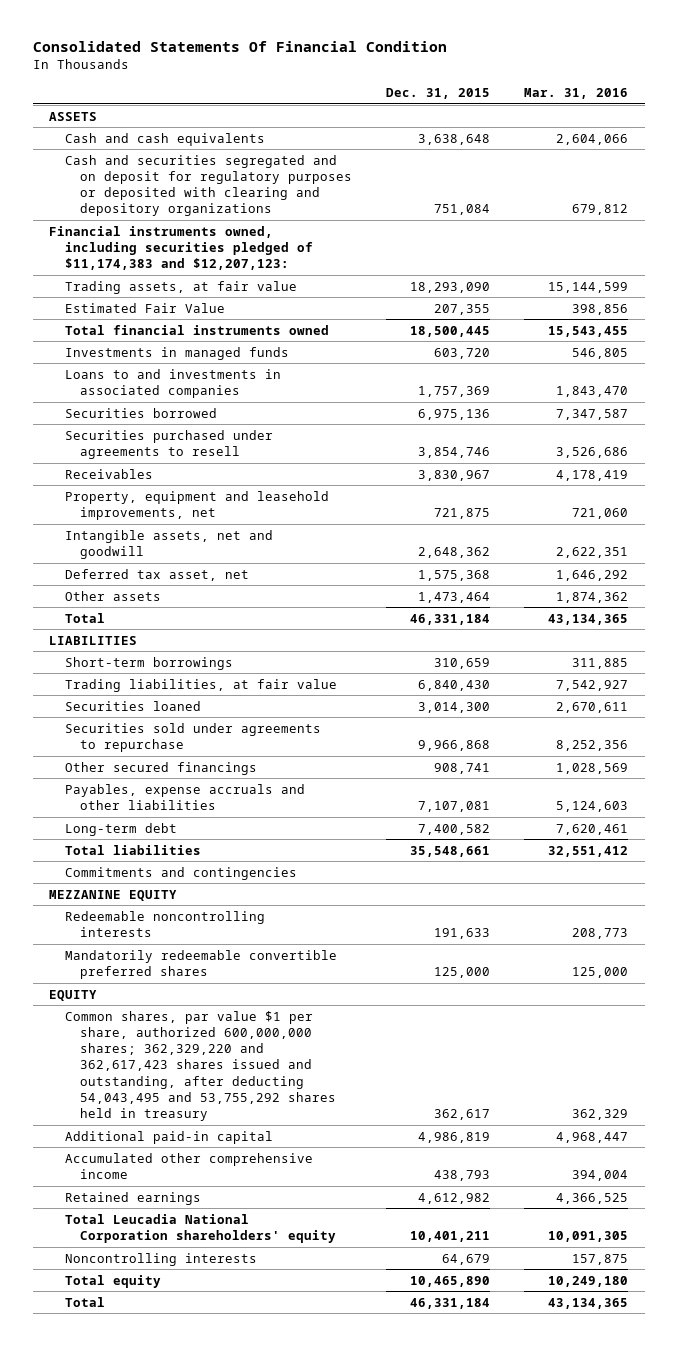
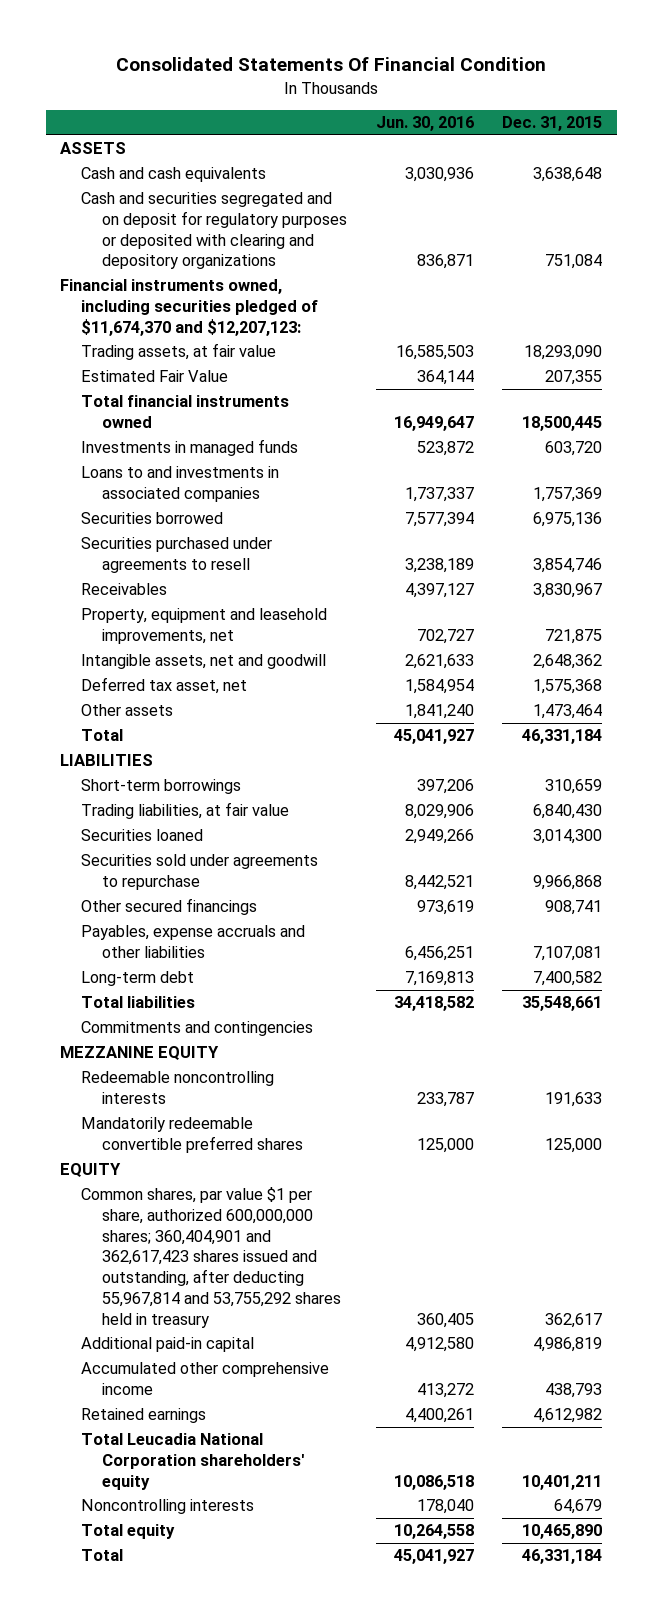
[524,88,629,100] Mar. 31, 2016 -> none
none -> [375,116,474,132] Jun. 30, 2016
[49,225,313,271] Financial instruments owned, including securities pledged of $11,174,383 and $12,207,123: -> [60,279,319,336] Financial instruments owned, including securities pledged of $11,674,370 and $12,207,123:
[64,1010,337,1122] Common shares, par value $1 per share, authorized 600,000,000 shares; 362,329,220 and 362,617,423 shares issued and outstanding, after deducting 54,043,495 and 53,755,292 shares held in treasury -> [81,1187,342,1328] Common shares, par value $1 per share, authorized 600,000,000 shares; 360,404,901 and 362,617,423 shares issued and outstanding, after deducting 55,967,814 and 53,755,292 shares held in treasury

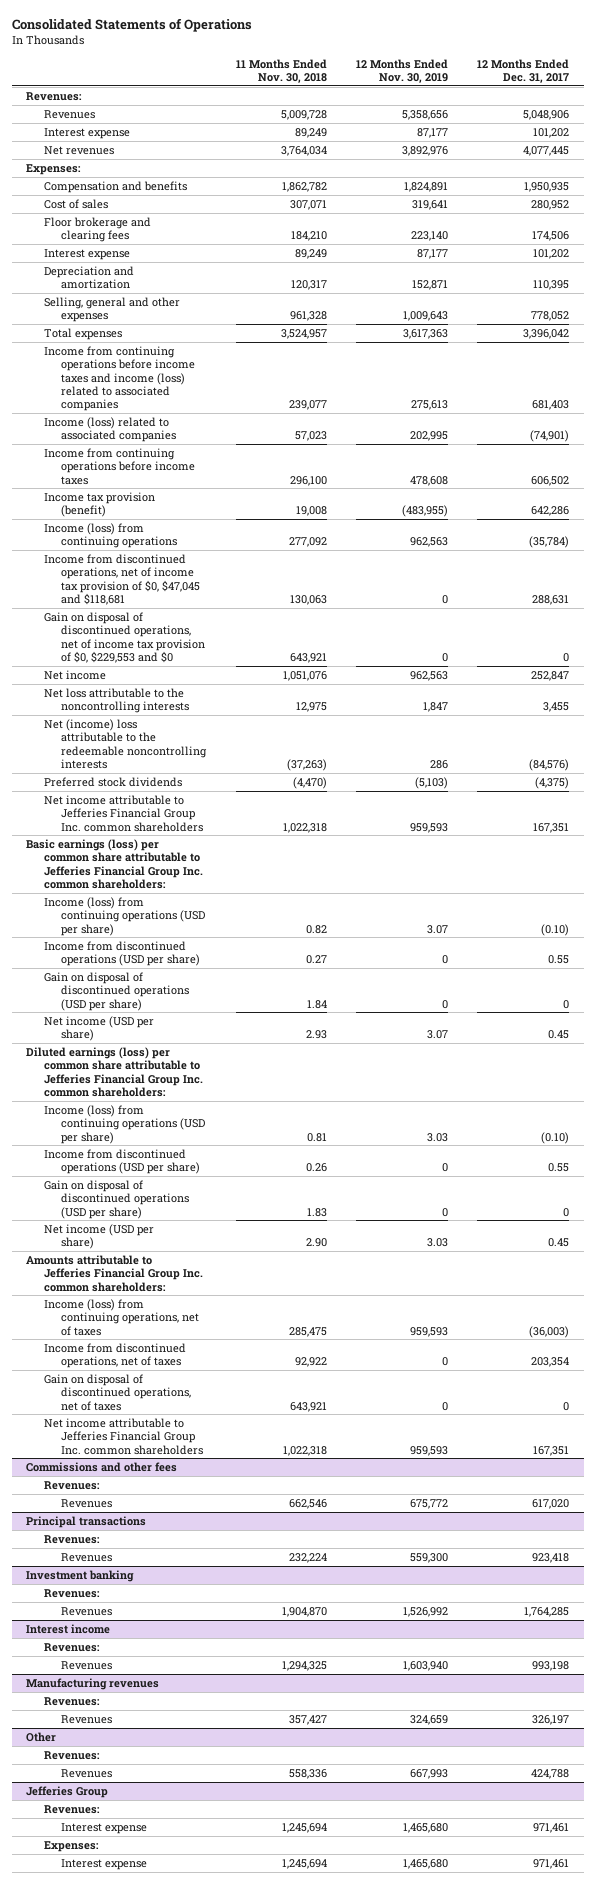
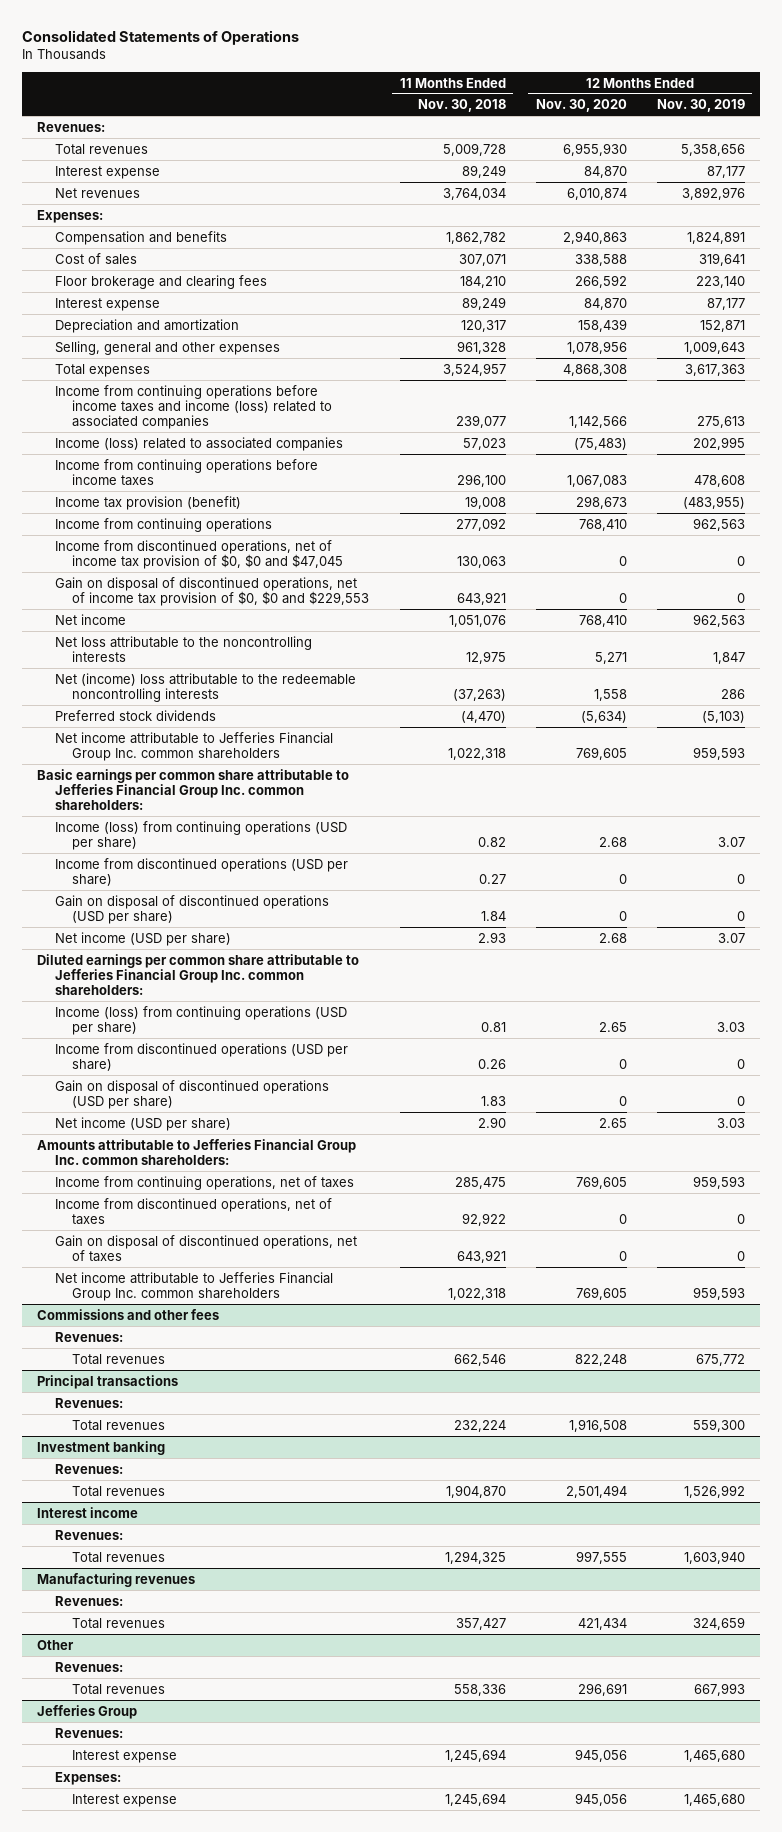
[477,58,570,84] 12 Months Ended Dec. 31, 2017 -> none
none -> [535,99,627,113] Nov. 30, 2020
[43,109,95,119] Revenues -> [54,143,148,155] Total revenues
[43,522,178,549] Income (loss) from continuing operations -> [54,517,272,532] Income from continuing operations
[43,553,201,605] Income from discontinued operations, net of income tax provision of $0, $47,045 and $118,681 -> [54,539,344,569] Income from discontinued operations, net of income tax provision of $0, $0 and $47,045
[43,611,206,663] Gain on disposal of discontinued operations, net of income tax provision of $0, $229,553 and $0 -> [54,576,370,606] Gain on disposal of discontinued operations, net of income tax provision of $0, $0 and $229,553
[26,838,203,889] Basic earnings (loss) per common share attributable to Jefferies Financial Group Inc. common shareholders: -> [37,768,350,811] Basic earnings per common share attributable to Jefferies Financial Group Inc. common shareholders:
[26,1046,203,1097] Diluted earnings (loss) per common share attributable to Jefferies Financial Group Inc. common shareholders: -> [37,953,360,996] Diluted earnings per common share attributable to Jefferies Financial Group Inc. common shareholders:
[43,1298,200,1336] Income (loss) from continuing operations, net of taxes -> [54,1175,354,1190] Income from continuing operations, net of taxes
[61,1498,113,1508] Revenues -> [72,1353,166,1365] Total revenues
[61,1552,113,1562] Revenues -> [72,1419,166,1431] Total revenues
[61,1606,113,1616] Revenues -> [72,1485,166,1497] Total revenues
[61,1660,113,1670] Revenues -> [72,1551,166,1563] Total revenues
[61,1714,113,1724] Revenues -> [72,1617,166,1629] Total revenues
[61,1768,113,1778] Revenues -> [72,1683,166,1695] Total revenues

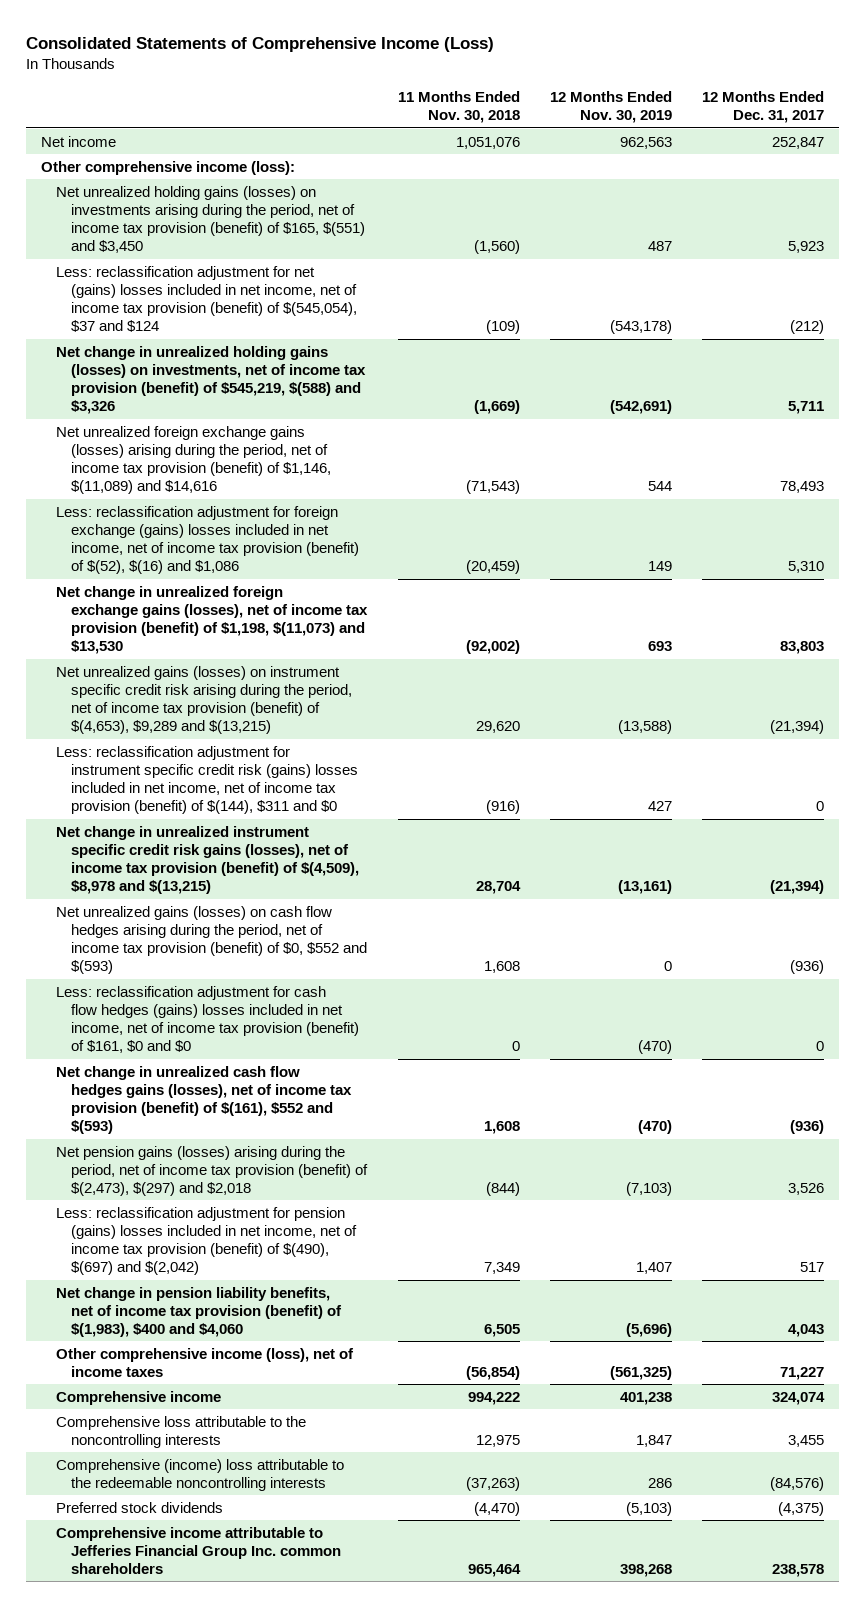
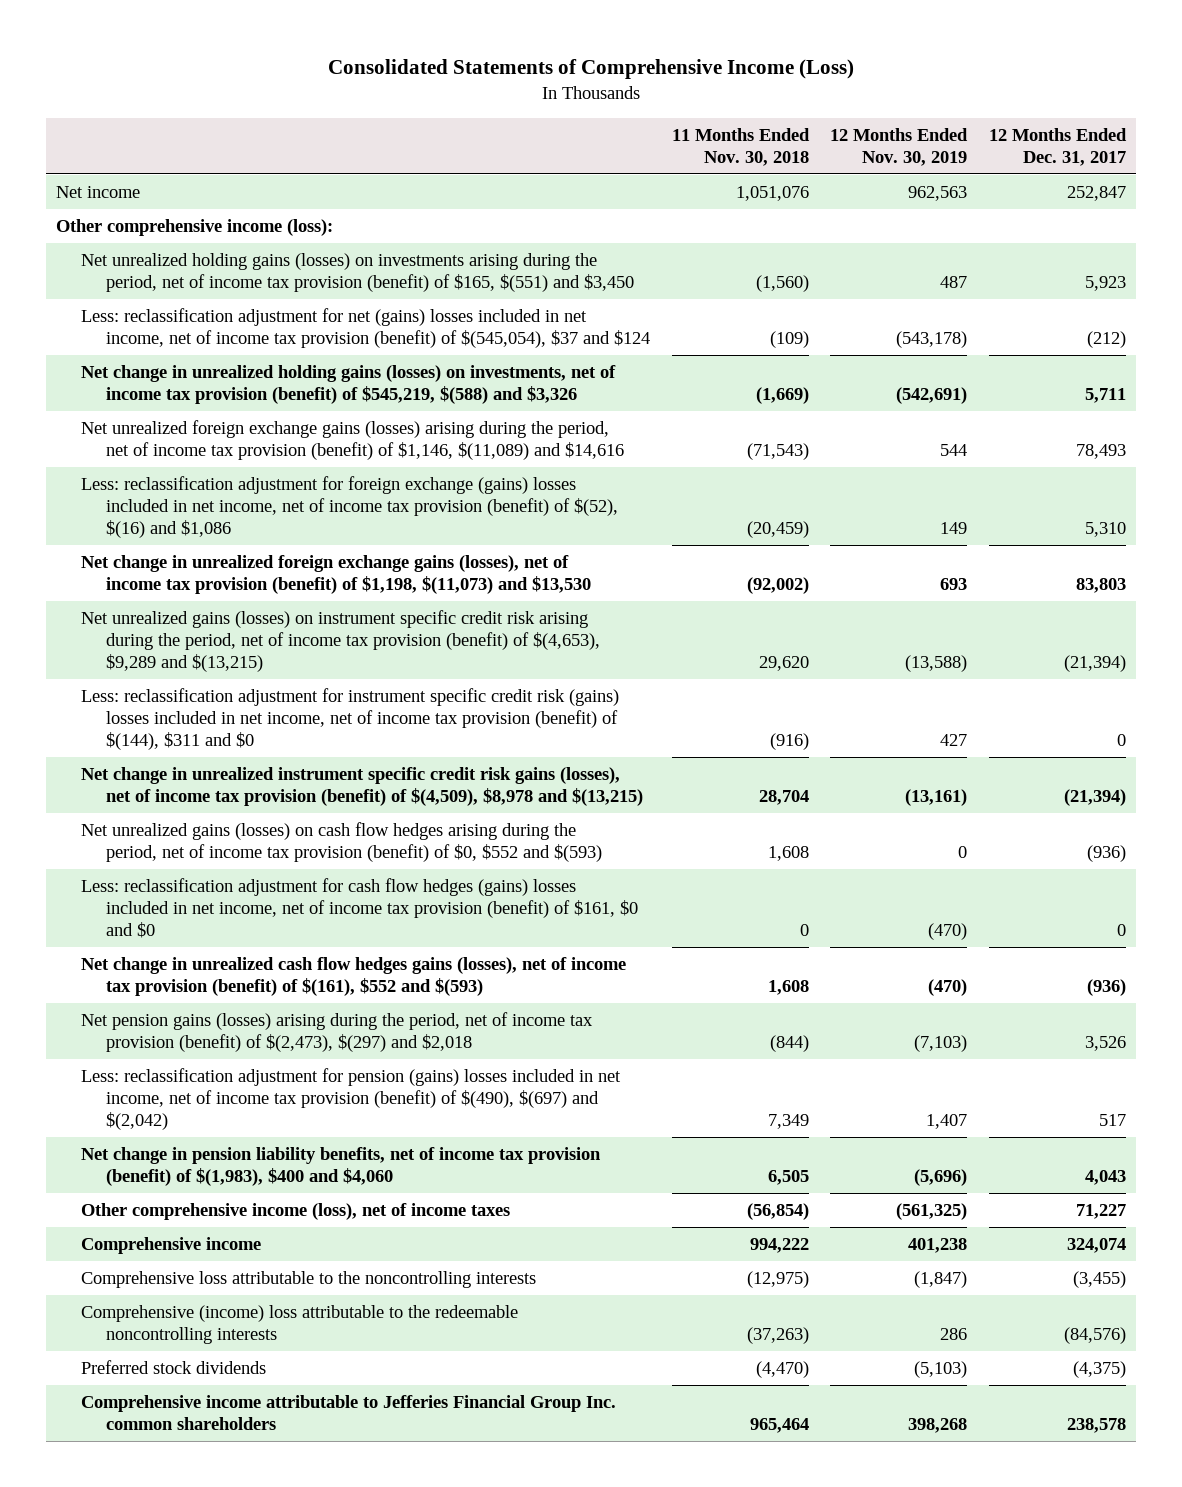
[475,1434,520,1447] 12,975 -> [746,1270,809,1288] (12,975)
[635,1434,672,1447] 1,847 -> [914,1270,968,1288] (1,847)
[788,1434,825,1447] 3,455 -> [1072,1270,1126,1288] (3,455)

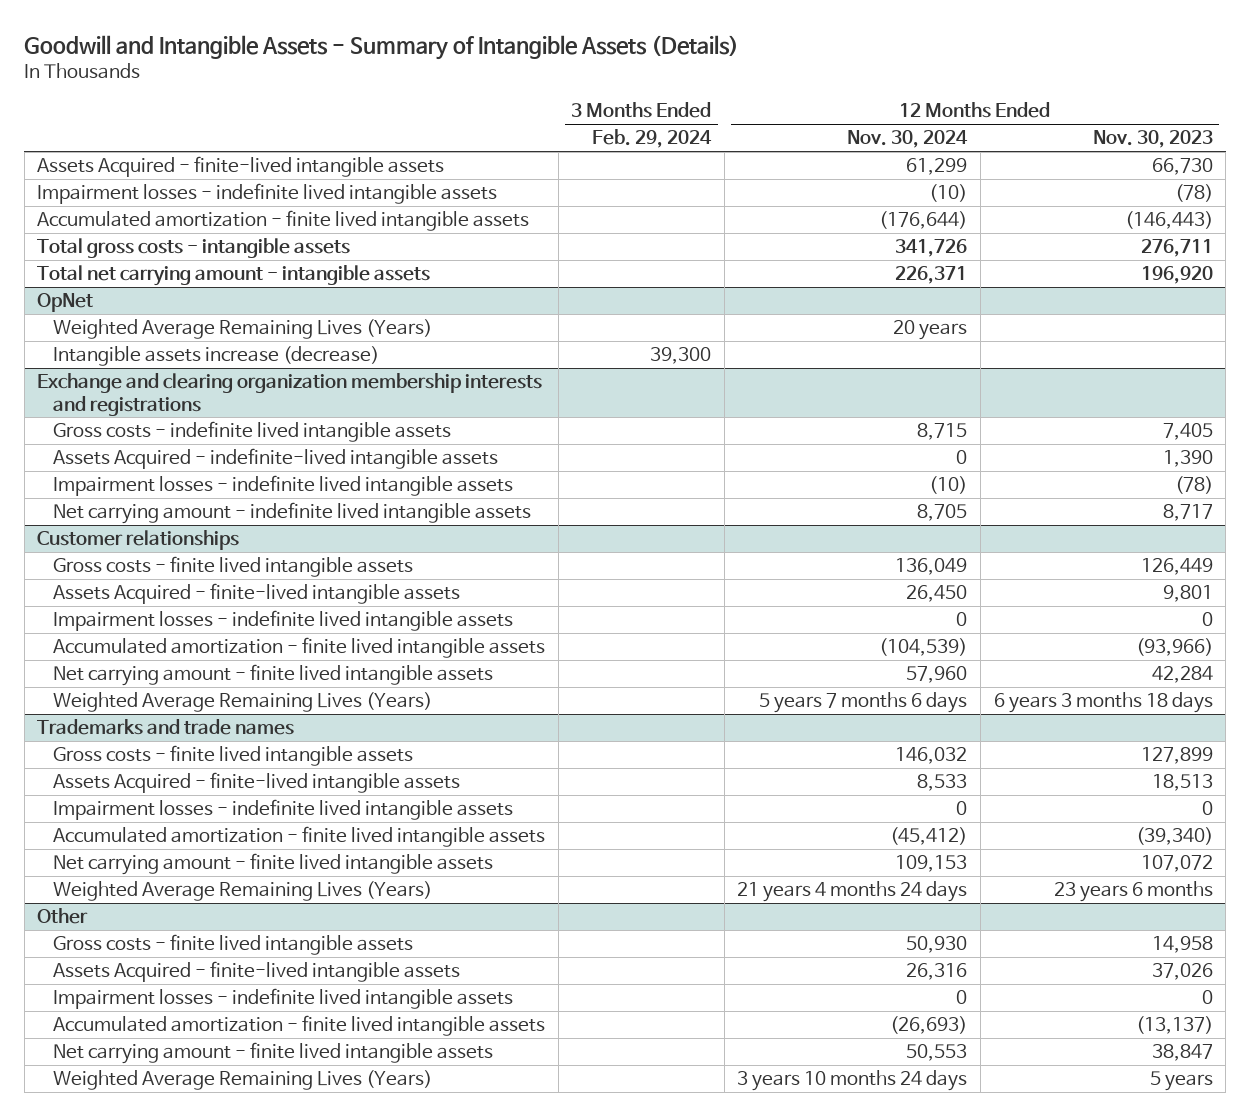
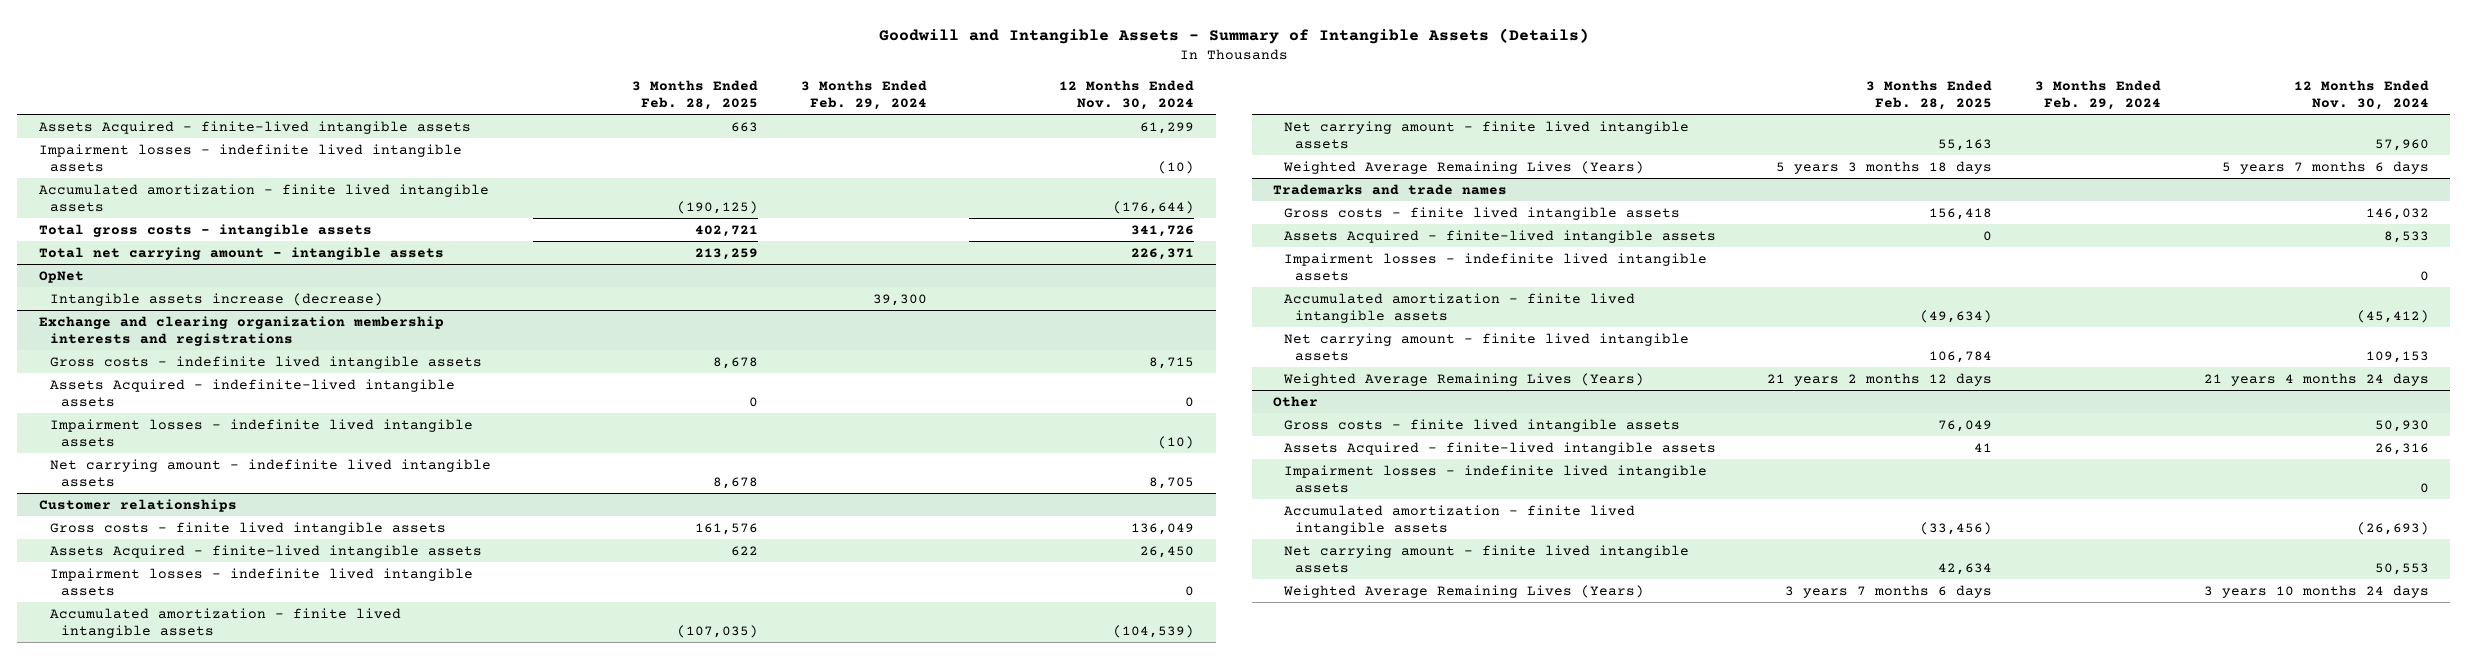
[1092,130,1213,149] Nov. 30, 2023 -> none
none -> [632,79,759,110] 3 Months Ended Feb. 28, 2025
[53,319,433,340] Weighted Average Remaining Lives (Years) -> none

